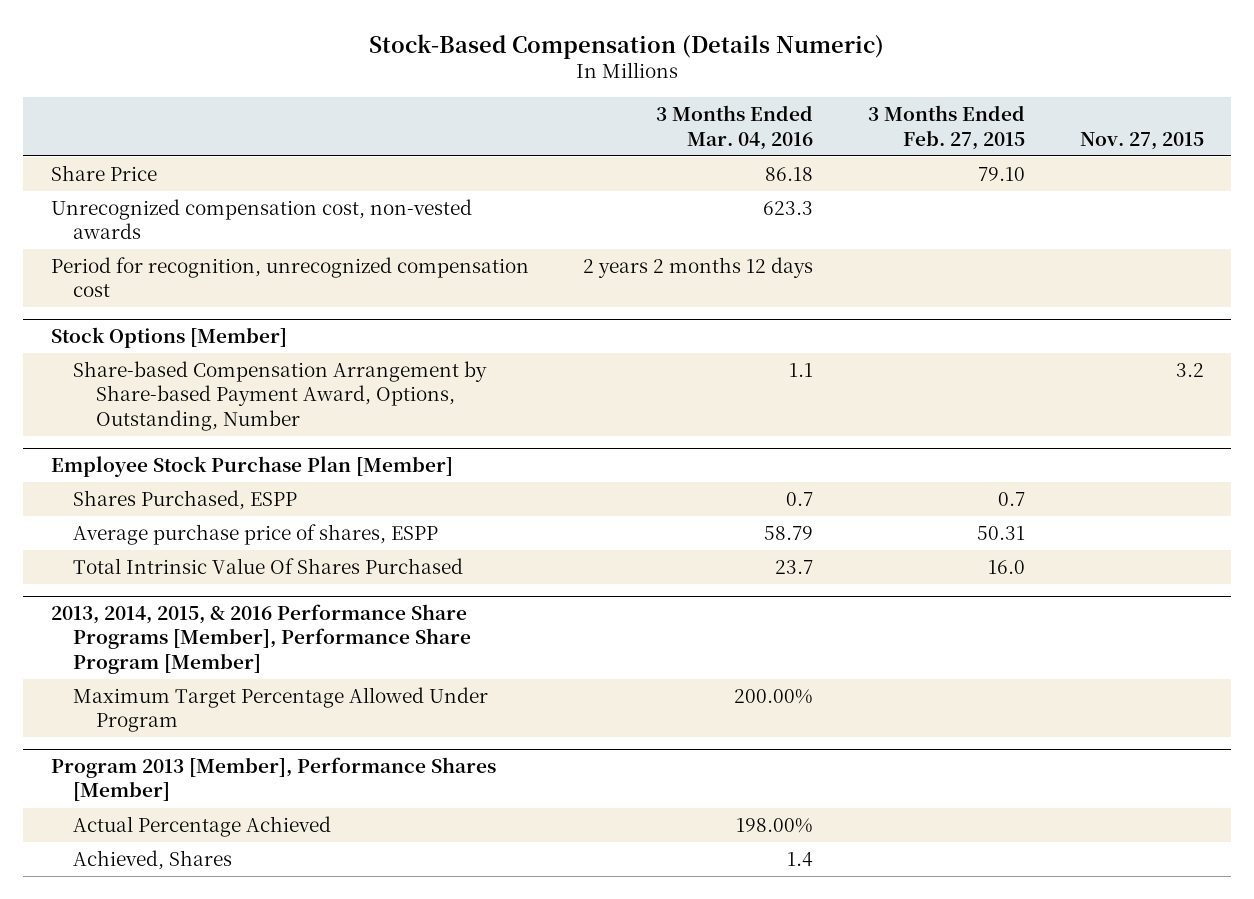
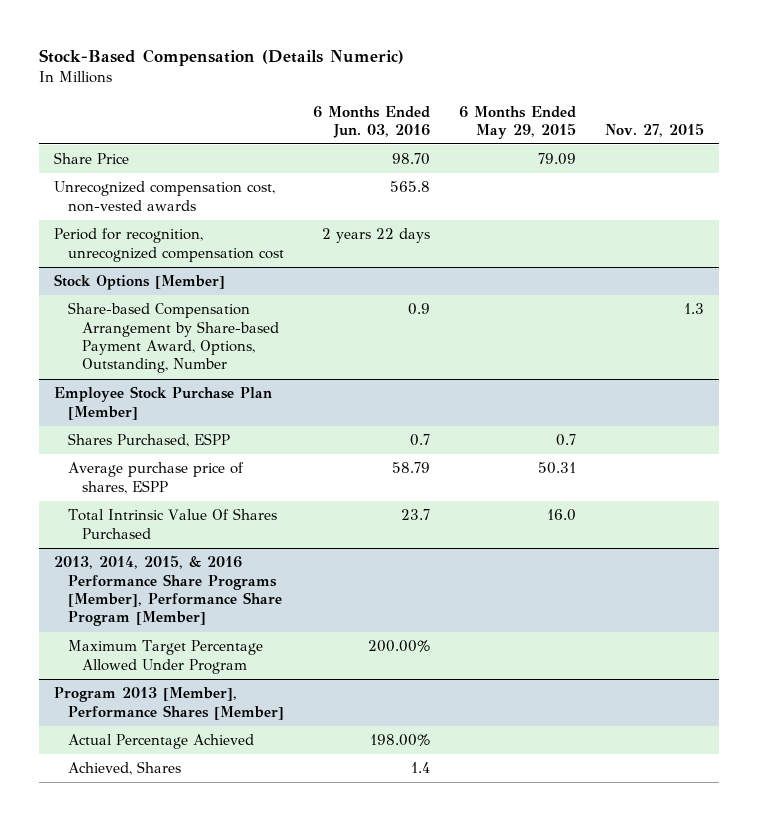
[656,105,814,150] 3 Months Ended Mar. 04, 2016 -> none
[868,105,1026,150] 3 Months Ended Feb. 27, 2015 -> none
none -> [313,105,431,138] 6 Months Ended Jun. 03, 2016
none -> [459,105,577,139] 6 Months Ended May 29, 2015
[1175,362,1204,377] 3.2 -> [684,303,705,315] 1.3

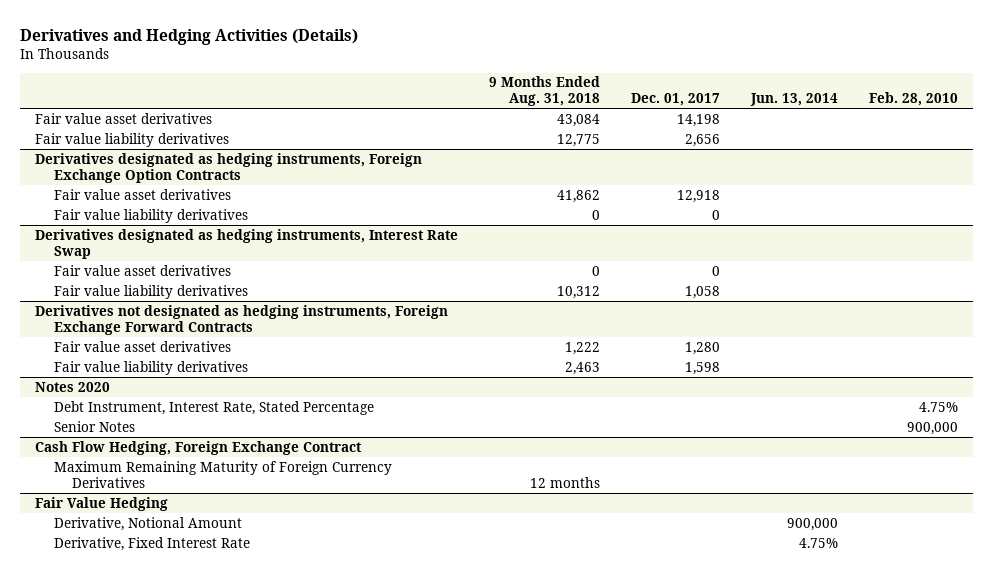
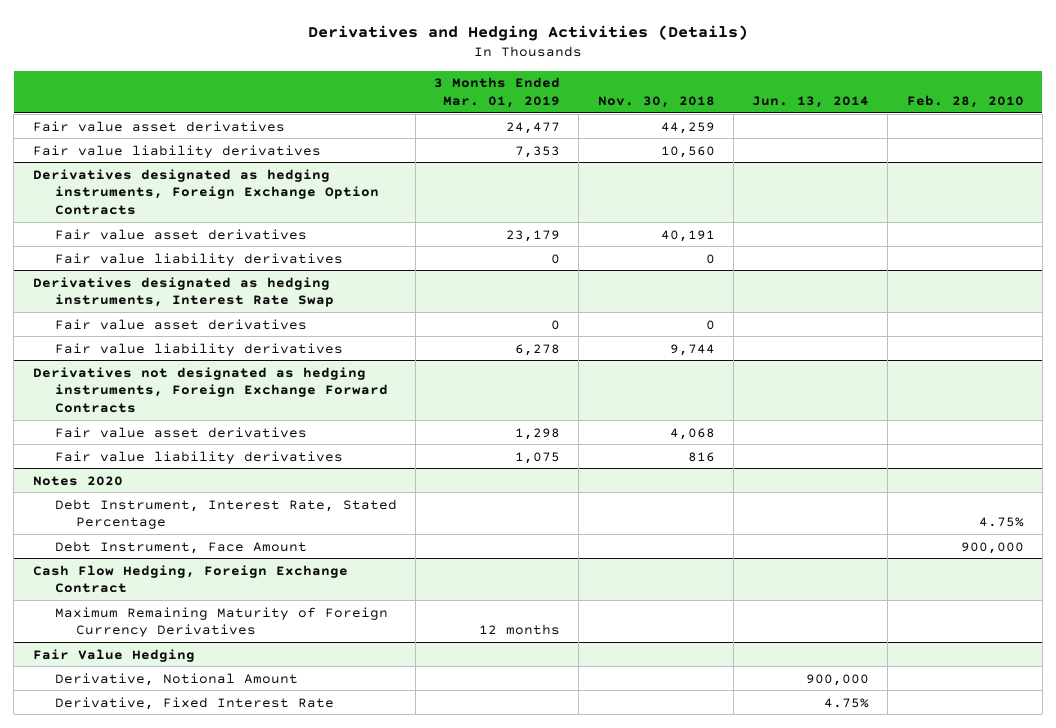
[489,76,601,107] 9 Months Ended Aug. 31, 2018 -> none
[630,93,720,107] Dec. 01, 2017 -> none
none -> [434,77,561,108] 3 Months Ended Mar. 01, 2019
none -> [597,95,715,108] Nov. 30, 2018
[53,420,135,432] Senior Notes -> none
none -> [54,540,307,554] Debt Instrument, Face Amount

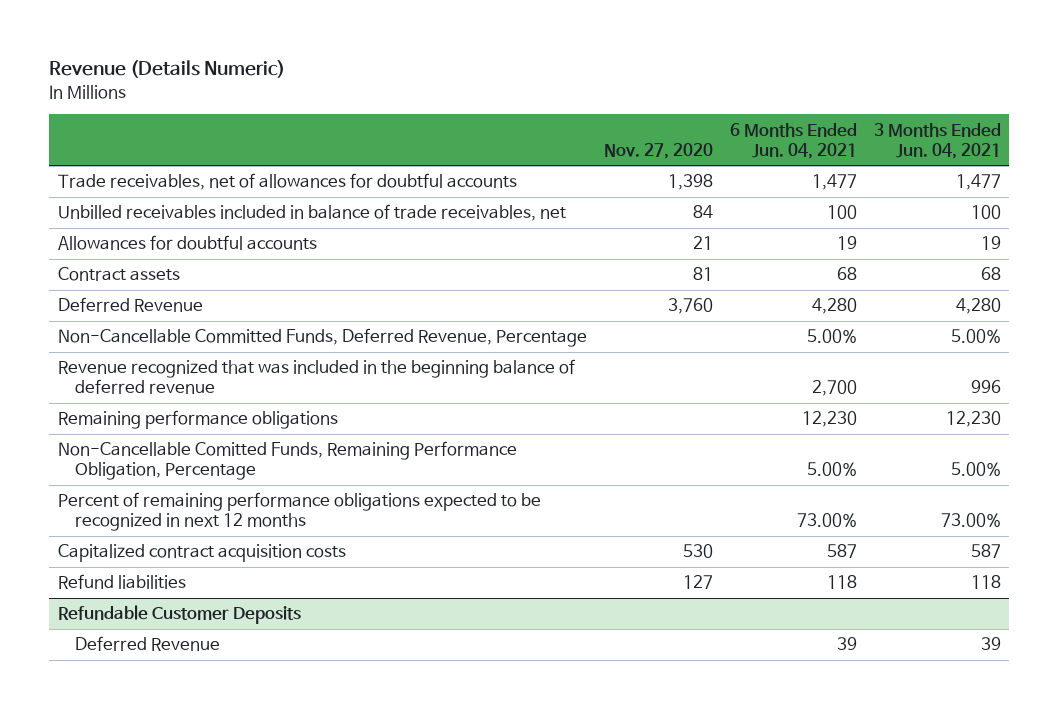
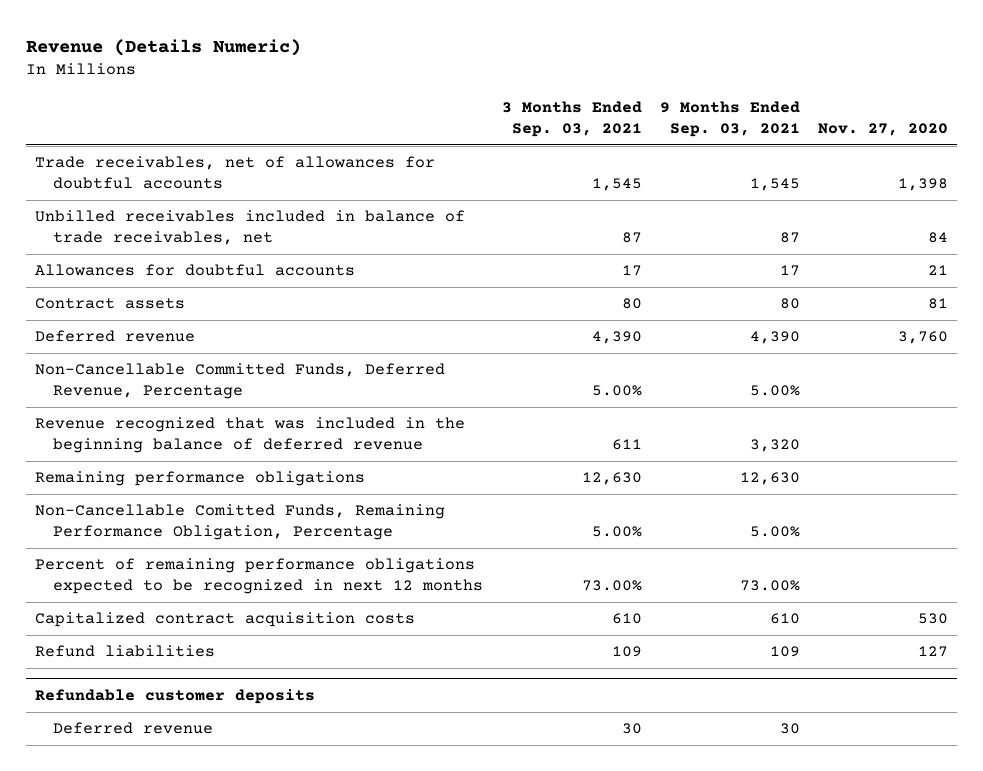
[729,122,857,159] 6 Months Ended Jun. 04, 2021 -> none
[873,122,1001,159] 3 Months Ended Jun. 04, 2021 -> none
none -> [501,100,642,137] 3 Months Ended Sep. 03, 2021
none -> [659,100,800,137] 9 Months Ended Sep. 03, 2021
[57,297,203,313] Deferred Revenue -> [35,330,196,343] Deferred revenue
[57,605,301,625] Refundable Customer Deposits -> [35,688,316,704] Refundable customer deposits
[74,636,220,652] Deferred Revenue -> [53,722,214,735] Deferred revenue

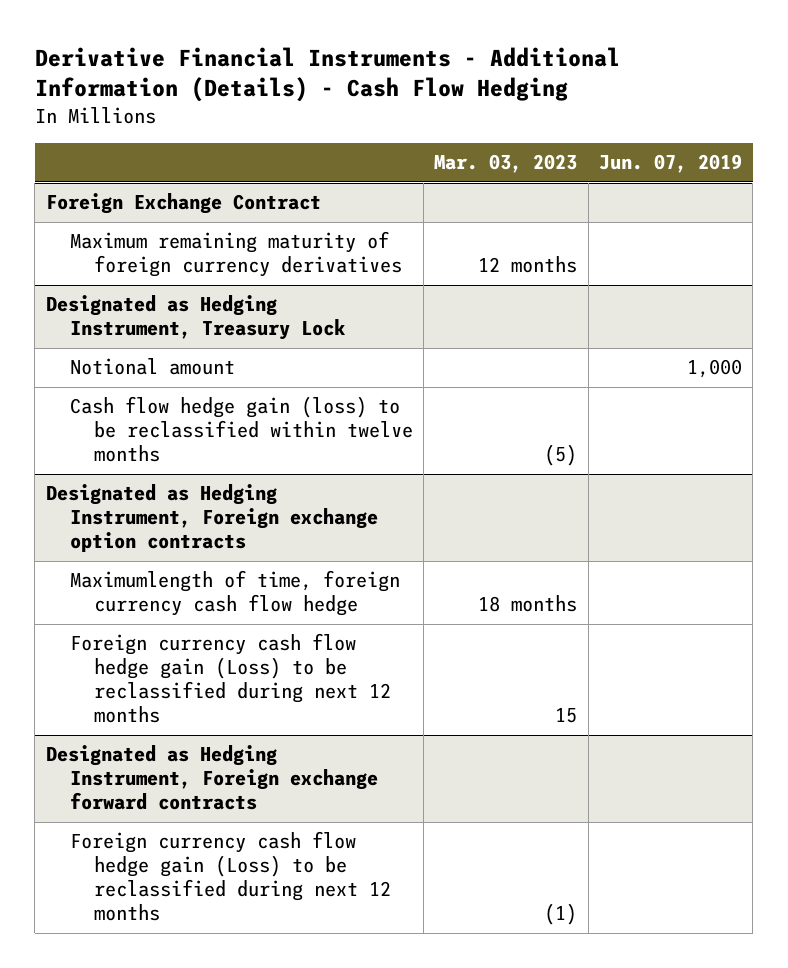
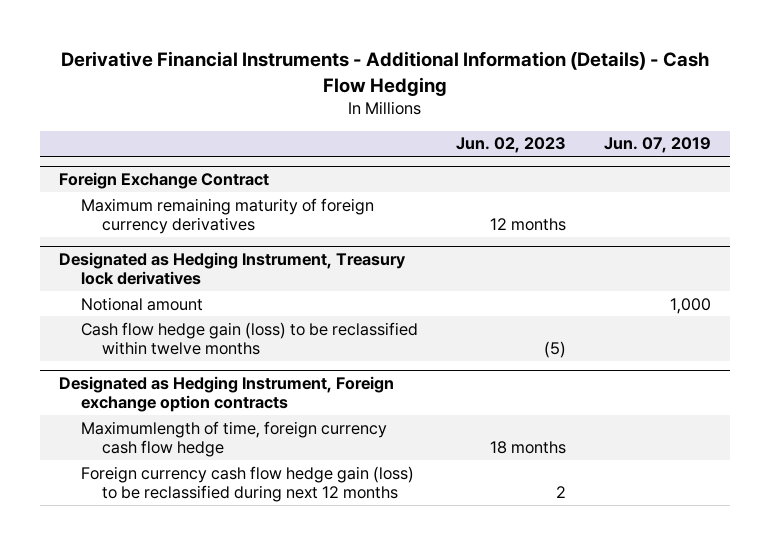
[434,154,578,174] Mar. 03, 2023 -> none
none -> [455,137,566,154] Jun. 02, 2023
[45,295,346,341] Designated as Hedging Instrument, Treasury Lock -> [58,252,406,286] Designated as Hedging Instrument, Treasury lock derivatives
[45,745,378,811] Designated as Hedging Instrument, Foreign exchange forward contracts -> none
[69,831,391,922] Foreign currency cash flow hedge gain (Loss) to be reclassified during next 12 months -> none
[69,633,391,724] Foreign currency cash flow hedge gain (Loss) to be reclassified during next 12 months -> [80,465,414,502] Foreign currency cash flow hedge gain (loss) to be reclassified during next 12 months

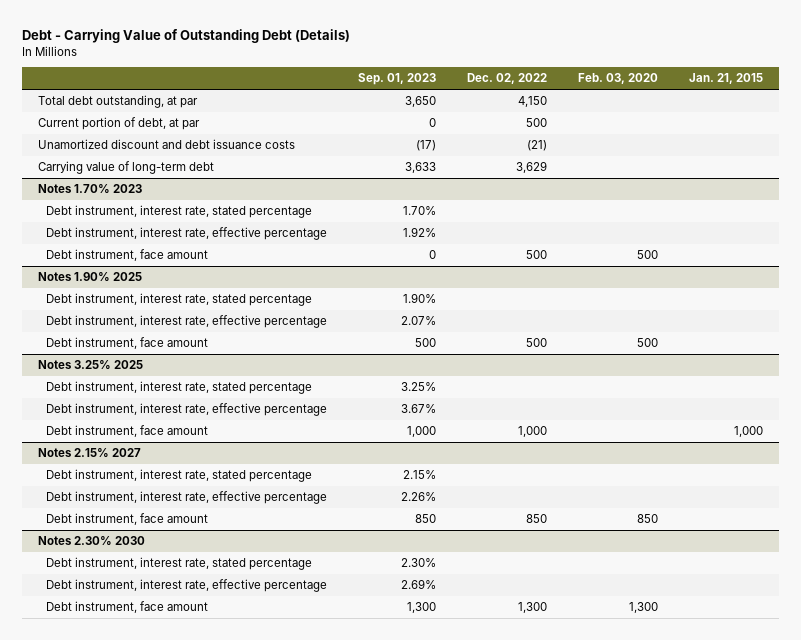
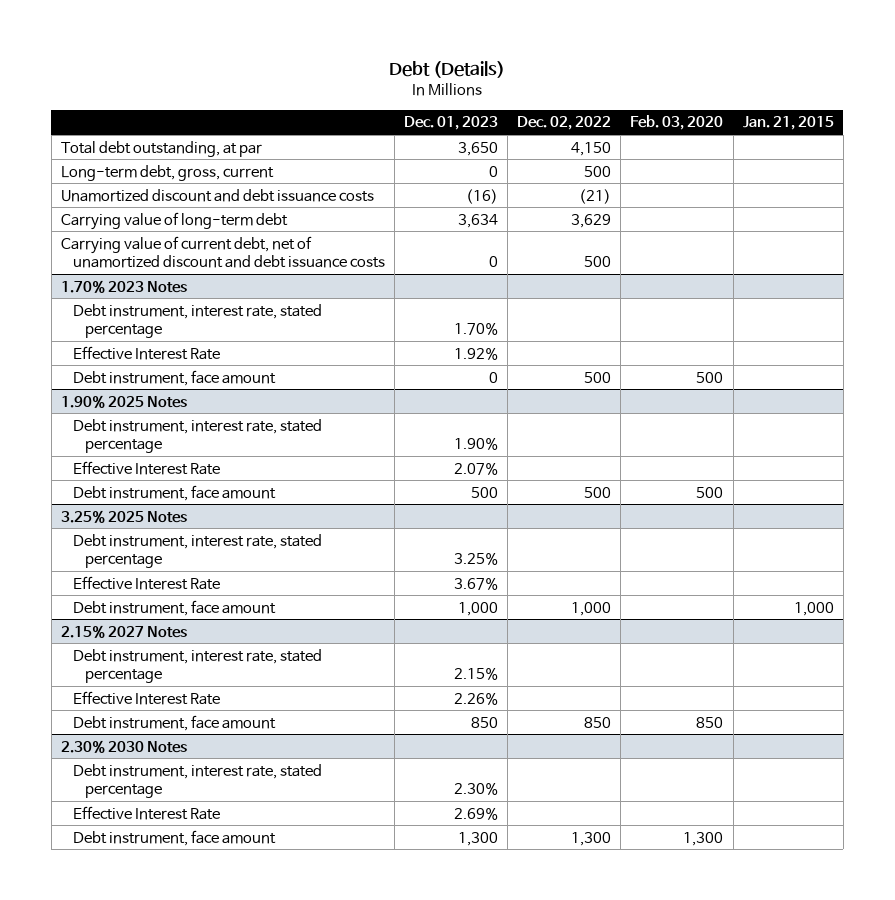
[22,29,351,44] Debt - Carrying Value of Outstanding Debt (Details) -> [389,60,506,78] Debt (Details)
[358,73,437,86] Sep. 01, 2023 -> none
none -> [404,116,499,131] Dec. 01, 2023
[37,117,200,131] Current portion of debt, at par -> none
none -> [60,164,274,181] Long-term debt, gross, current
none -> [60,235,385,269] Carrying value of current debt, net of unamortized discount and debt issuance costs
[37,184,142,195] Notes 1.70% 2023 -> [60,279,187,293] 1.70% 2023 Notes
[46,227,328,241] Debt instrument, interest rate, effective percentage -> [72,345,220,360] Effective Interest Rate
[37,272,142,283] Notes 1.90% 2025 -> [60,394,187,408] 1.90% 2025 Notes
[46,315,328,329] Debt instrument, interest rate, effective percentage -> [72,460,220,475] Effective Interest Rate
[37,360,143,371] Notes 3.25% 2025 -> [60,509,187,523] 3.25% 2025 Notes
[46,403,328,417] Debt instrument, interest rate, effective percentage -> [72,575,220,590] Effective Interest Rate
[37,448,141,459] Notes 2.15% 2027 -> [60,624,187,638] 2.15% 2027 Notes
[46,491,328,505] Debt instrument, interest rate, effective percentage -> [72,690,220,705] Effective Interest Rate
[37,536,145,547] Notes 2.30% 2030 -> [60,739,187,753] 2.30% 2030 Notes
[46,579,328,593] Debt instrument, interest rate, effective percentage -> [72,805,220,820] Effective Interest Rate

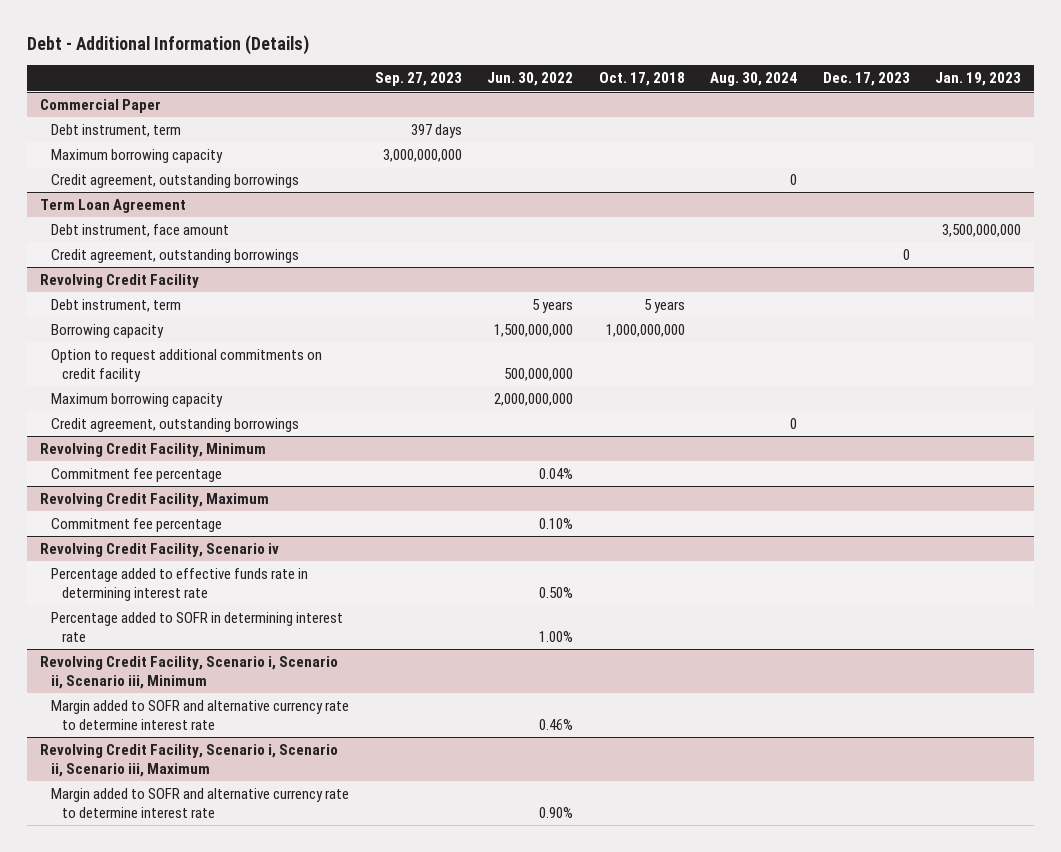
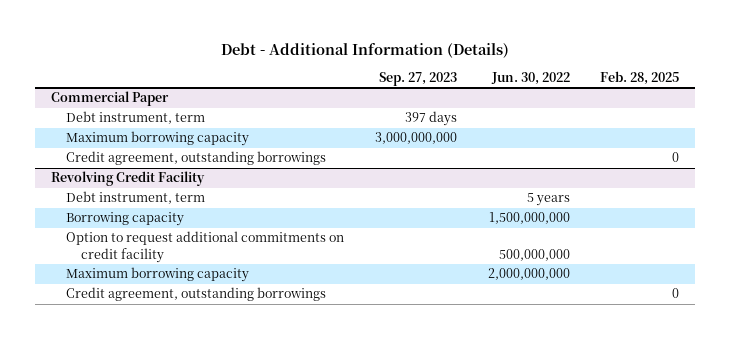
[598,72,685,87] Oct. 17, 2018 -> none
[710,72,798,87] Aug. 30, 2024 -> none
[822,72,910,87] Dec. 17, 2023 -> none
[935,72,1022,87] Jan. 19, 2023 -> none
none -> [600,71,680,86] Feb. 28, 2025
[39,199,186,214] Term Loan Agreement -> none
[51,224,230,238] Debt instrument, face amount -> none
[51,249,300,264] Credit agreement, outstanding borrowings -> none
[39,443,266,458] Revolving Credit Facility, Minimum -> none
[51,468,223,483] Commitment fee percentage -> none
[39,493,269,508] Revolving Credit Facility, Maximum -> none
[51,518,223,533] Commitment fee percentage -> none
[39,543,279,558] Revolving Credit Facility, Scenario iv -> none
[51,568,309,601] Percentage added to effective funds rate in determining interest rate -> none
[51,612,344,642] Percentage added to SOFR in determining interest rate -> none
[39,656,338,689] Revolving Credit Facility, Scenario i, Scenario ii, Scenario iii, Minimum -> none
[51,700,350,730] Margin added to SOFR and alternative currency rate to determine interest rate -> none
[39,744,338,777] Revolving Credit Facility, Scenario i, Scenario ii, Scenario iii, Maximum -> none
[51,788,350,818] Margin added to SOFR and alternative currency rate to determine interest rate -> none

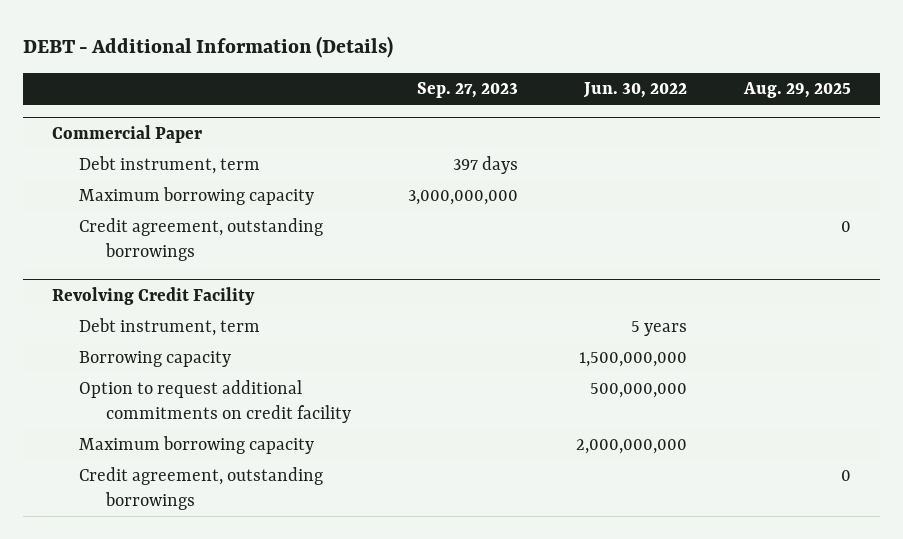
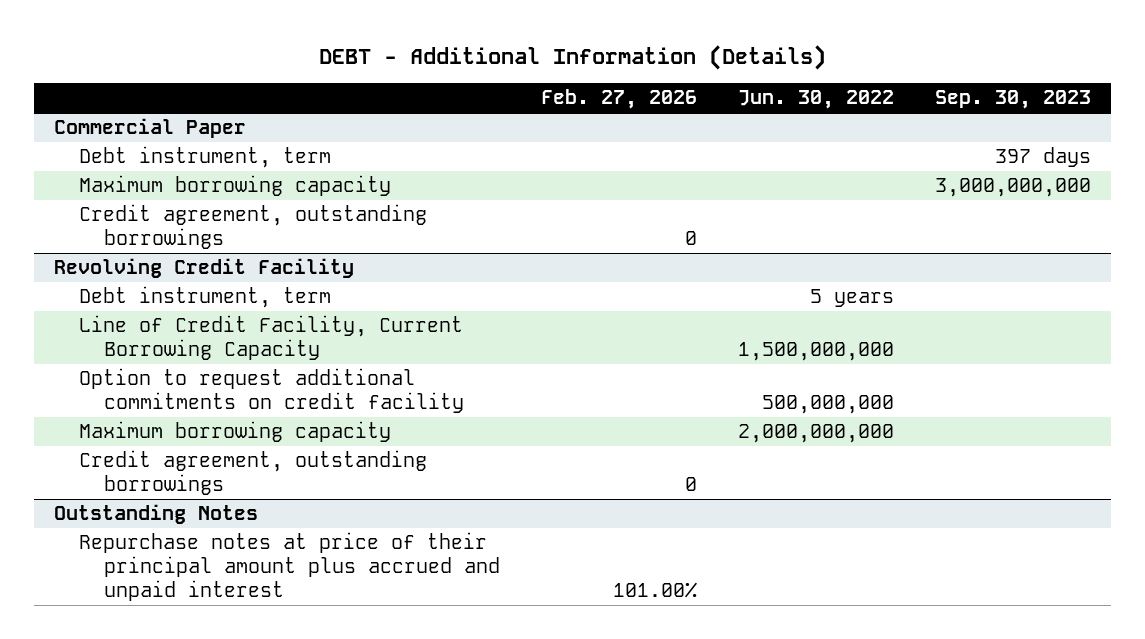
[417,81,519,98] Sep. 27, 2023 -> none
[743,81,852,98] Aug. 29, 2025 -> none
none -> [540,89,697,110] Feb. 27, 2026
none -> [934,90,1091,110] Sep. 30, 2023
[78,351,231,368] Borrowing capacity -> [79,315,464,361] Line of Credit Facility, Current Borrowing Capacity
none -> [54,504,259,525] Outstanding Notes
none -> [79,532,501,601] Repurchase notes at price of their principal amount plus accrued and unpaid interest

